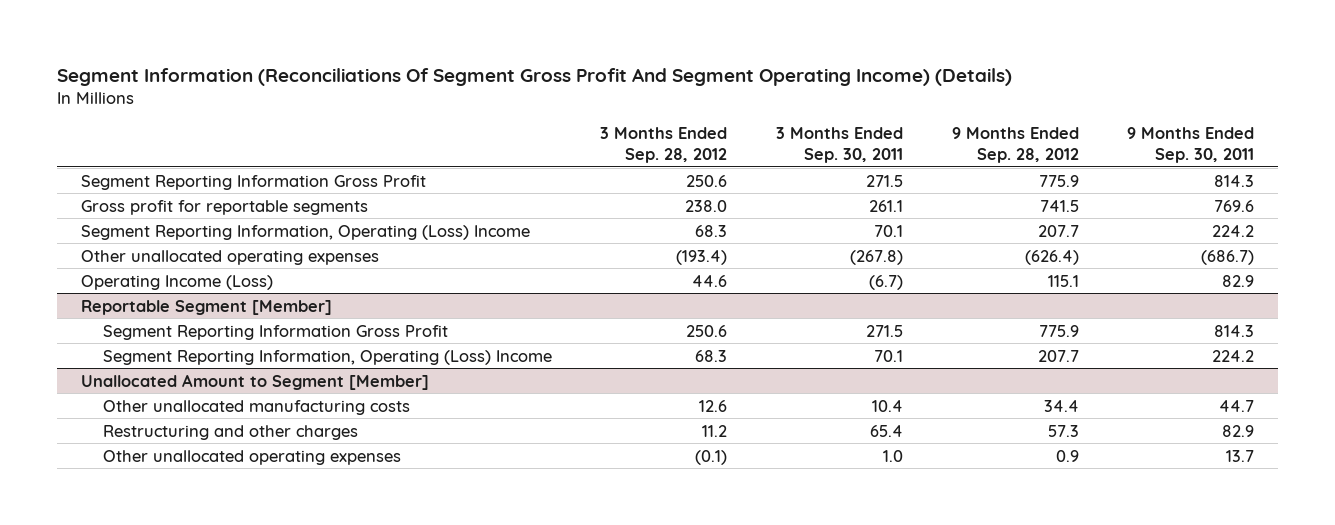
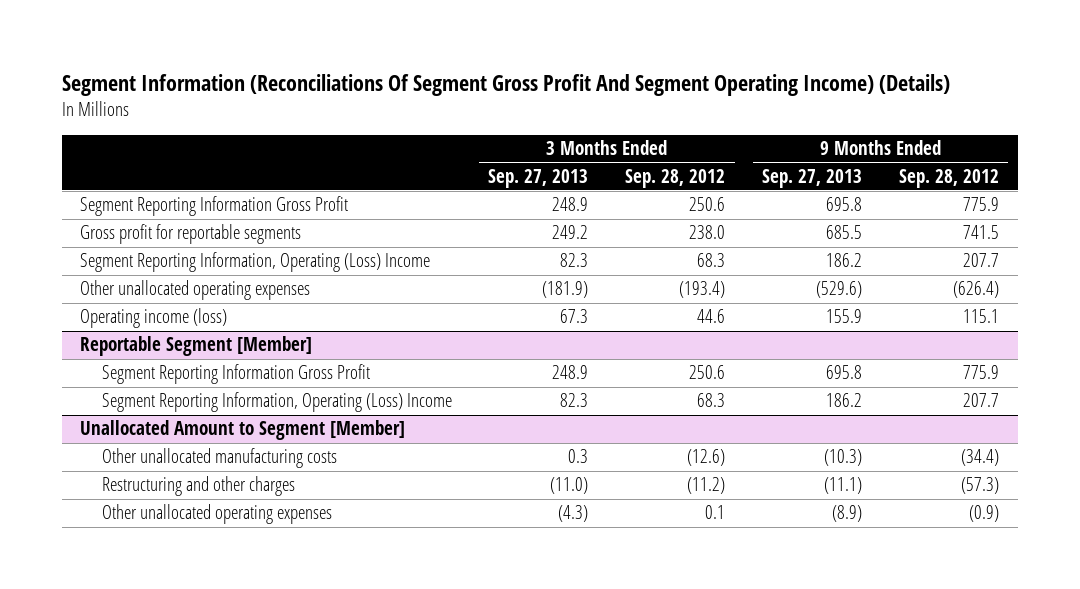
[776,126,904,163] 3 Months Ended Sep. 30, 2011 -> none
[1127,126,1255,163] 9 Months Ended Sep. 30, 2011 -> none
none -> [488,168,589,188] Sep. 27, 2013
none -> [762,168,863,188] Sep. 27, 2013
[80,274,273,290] Operating Income (Loss) -> [80,308,228,329] Operating income (loss)
[699,399,728,412] 12.6 -> [687,449,726,467] (12.6)
[1043,399,1079,412] 34.4 -> [961,449,1000,467] (34.4)
[702,424,728,437] 11.2 -> [687,477,726,495] (11.2)
[1047,424,1079,437] 57.3 -> [961,477,1000,495] (57.3)
[695,449,728,465] (0.1) -> [705,505,726,520] 0.1
[1055,449,1079,462] 0.9 -> [969,505,1000,523] (0.9)

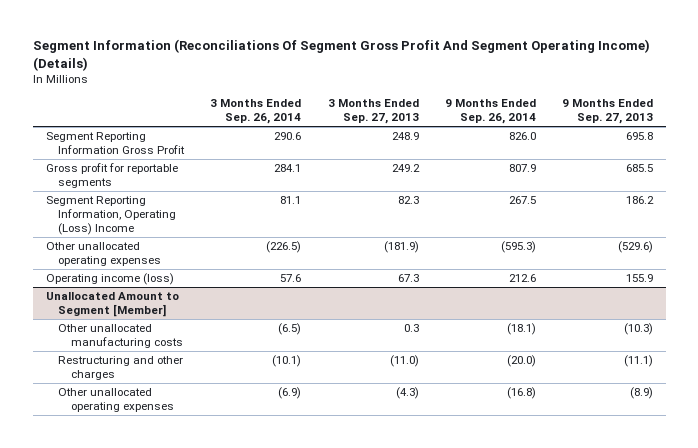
[625,168,726,188] Sep. 28, 2012 -> none
[899,168,1000,188] Sep. 28, 2012 -> none
none -> [210,99,302,125] 3 Months Ended Sep. 26, 2014
none -> [444,99,536,125] 9 Months Ended Sep. 26, 2014
[80,336,313,357] Reportable Segment [Member] -> none
[101,364,370,385] Segment Reporting Information Gross Profit -> none
[101,392,452,413] Segment Reporting Information, Operating (Loss) Income -> none

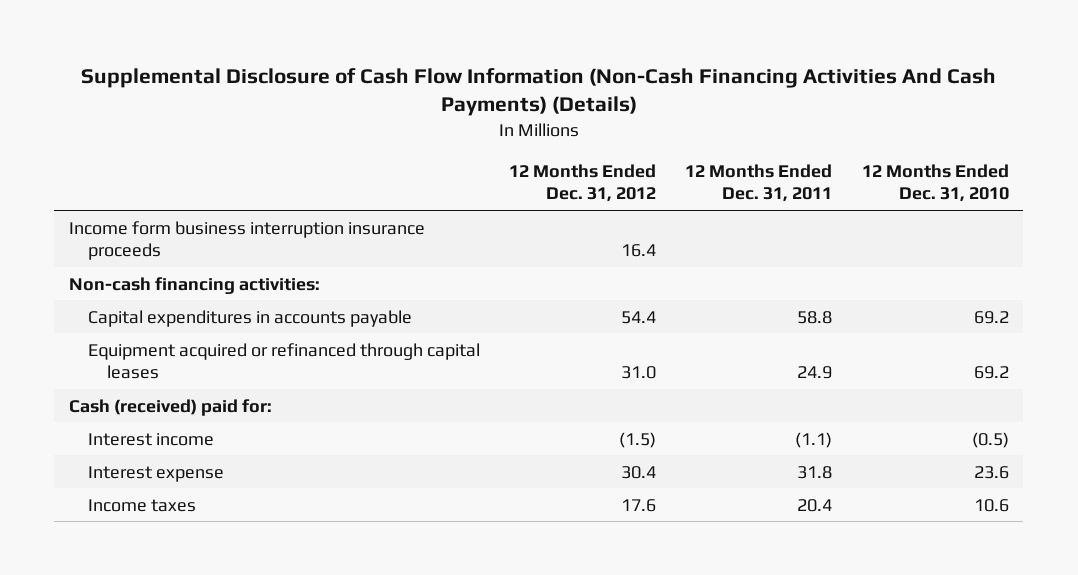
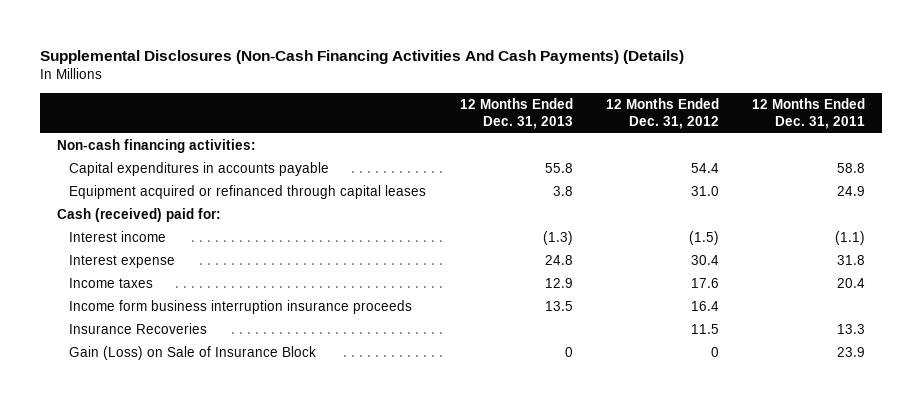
[80,67,996,117] Supplemental Disclosure of Cash Flow Information (Non-Cash Financing Activities And Cash Payments) (Details) -> [40,50,685,65] Supplemental Disclosures (Non-Cash Financing Activities And Cash Payments) (Details)
[861,163,1009,203] 12 Months Ended Dec. 31, 2010 -> none
none -> [459,97,573,129] 12 Months Ended Dec. 31, 2013
[69,220,426,261] Income form business interruption insurance proceeds -> [69,300,413,315] Income form business interruption insurance proceeds
none -> [69,323,208,335] Insurance Recoveries
none -> [69,346,317,361] Gain (Loss) on Sale of Insurance Block

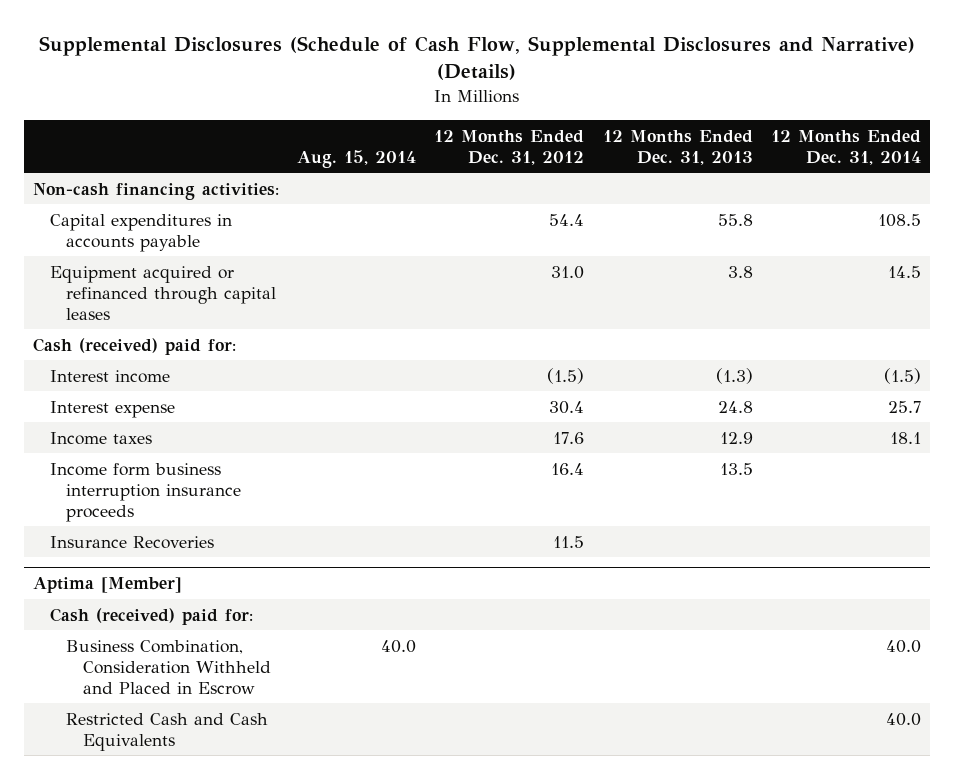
[40,50,685,65] Supplemental Disclosures (Non-Cash Financing Activities And Cash Payments) (Details) -> [38,36,915,81] Supplemental Disclosures (Schedule of Cash Flow, Supplemental Disclosures and Narrative) (Details)
[752,97,866,129] 12 Months Ended Dec. 31, 2011 -> none
none -> [297,149,417,168] Aug. 15, 2014
none -> [770,129,921,165] 12 Months Ended Dec. 31, 2014
[69,346,317,361] Gain (Loss) on Sale of Insurance Block -> none
none -> [32,577,182,594] Aptima [Member]
none -> [49,607,253,625] Cash (received) paid for:
none -> [66,639,271,695] Business Combination, Consideration Withheld and Placed in Escrow
none -> [66,712,269,751] Restricted Cash and Cash Equivalents

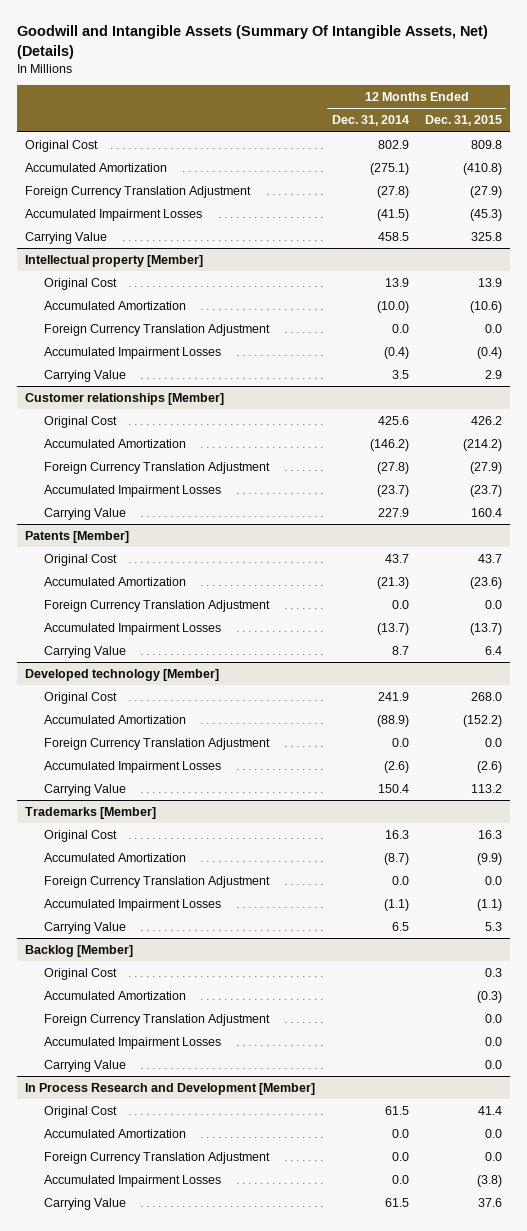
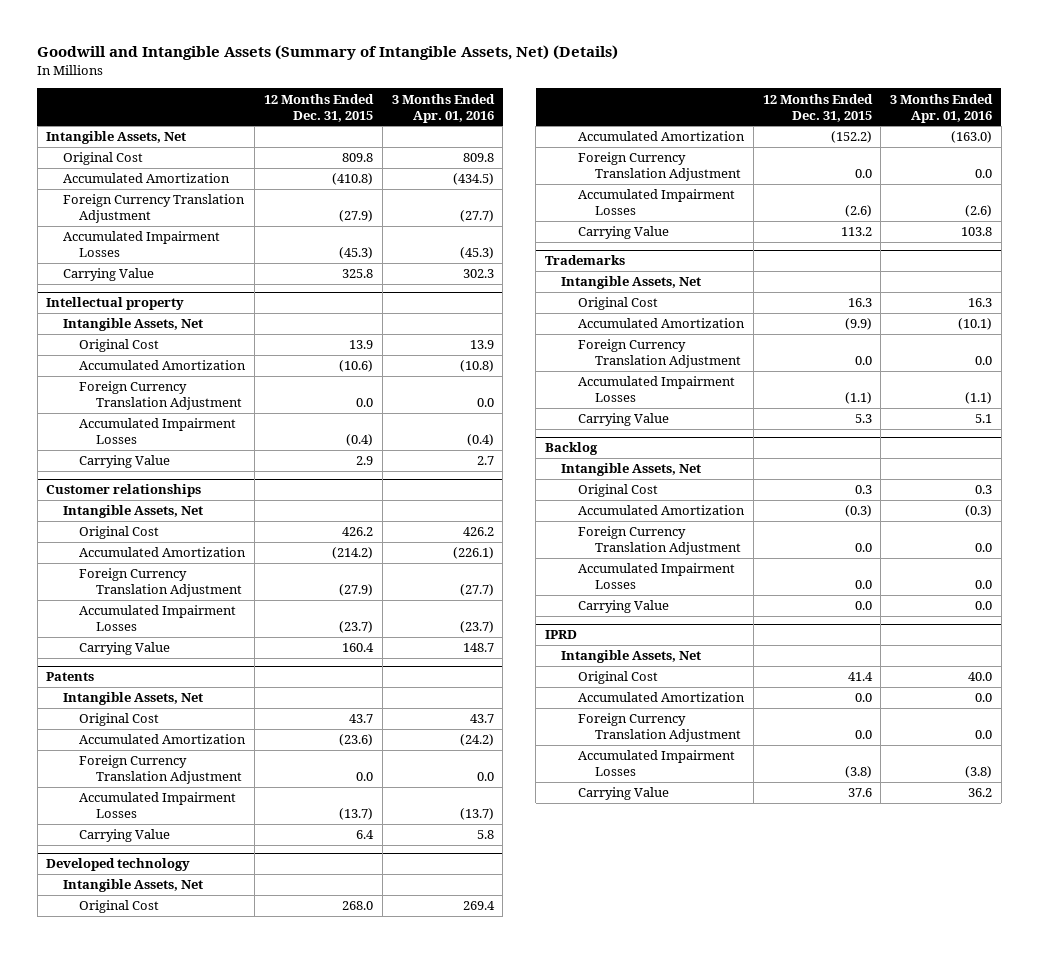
[16,25,488,59] Goodwill and Intangible Assets (Summary Of Intangible Assets, Net) (Details) -> [37,45,619,61] Goodwill and Intangible Assets (Summary of Intangible Assets, Net) (Details)
[331,115,409,127] Dec. 31, 2014 -> none
none -> [391,93,495,123] 3 Months Ended Apr. 01, 2016
none -> [46,131,187,145] Intangible Assets, Net
[25,254,204,267] Intellectual property [Member] -> [46,297,185,311] Intellectual property
none -> [62,318,203,332] Intangible Assets, Net
[25,392,225,405] Customer relationships [Member] -> [46,484,202,498] Customer relationships
none -> [62,505,203,519] Intangible Assets, Net
[25,530,130,543] Patents [Member] -> [46,672,95,682] Patents
none -> [62,692,203,706] Intangible Assets, Net
[25,668,220,681] Developed technology [Member] -> [46,858,191,872] Developed technology
none -> [62,879,203,893] Intangible Assets, Net
[25,806,157,819] Trademarks [Member] -> [544,255,625,266] Trademarks
none -> [561,276,702,290] Intangible Assets, Net
[25,944,134,957] Backlog [Member] -> [544,442,598,456] Backlog
none -> [561,463,702,477] Intangible Assets, Net
[25,1082,316,1095] In Process Research and Development [Member] -> [544,630,577,640] IPRD
none -> [561,650,702,664] Intangible Assets, Net

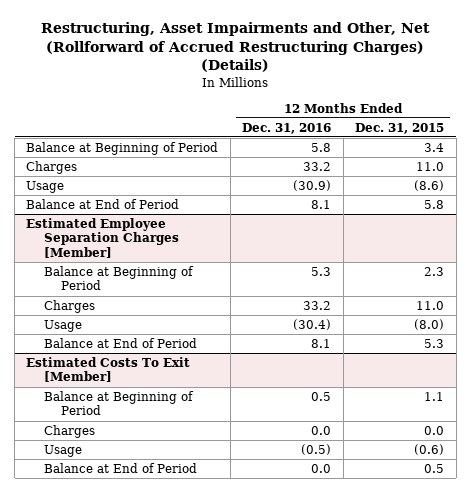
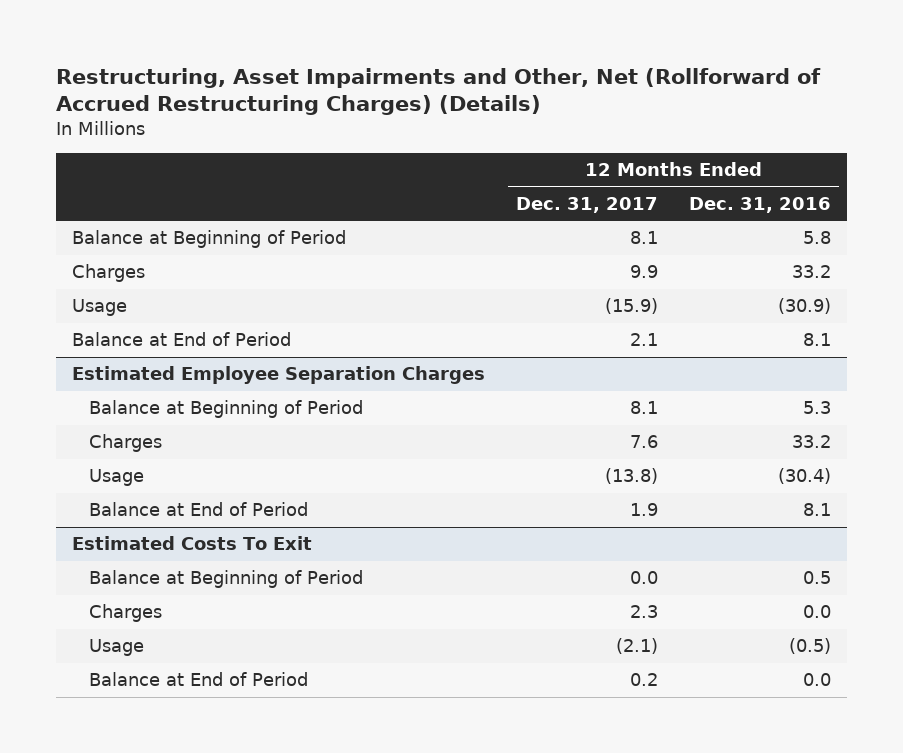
[355,122,445,134] Dec. 31, 2015 -> none
none -> [515,197,658,214] Dec. 31, 2017
[26,217,179,258] Estimated Employee Separation Charges [Member] -> [71,366,485,385] Estimated Employee Separation Charges
[26,356,191,383] Estimated Costs To Exit [Member] -> [71,536,312,551] Estimated Costs To Exit

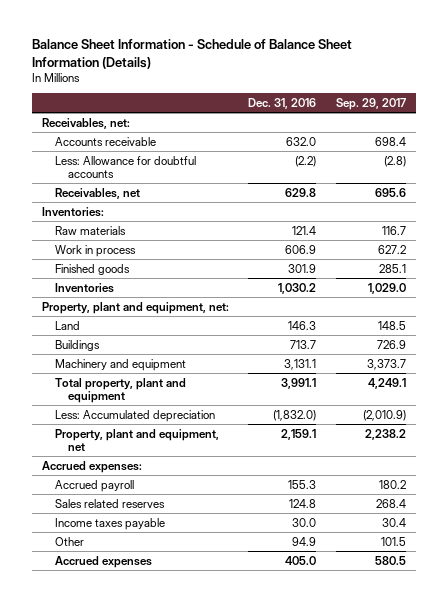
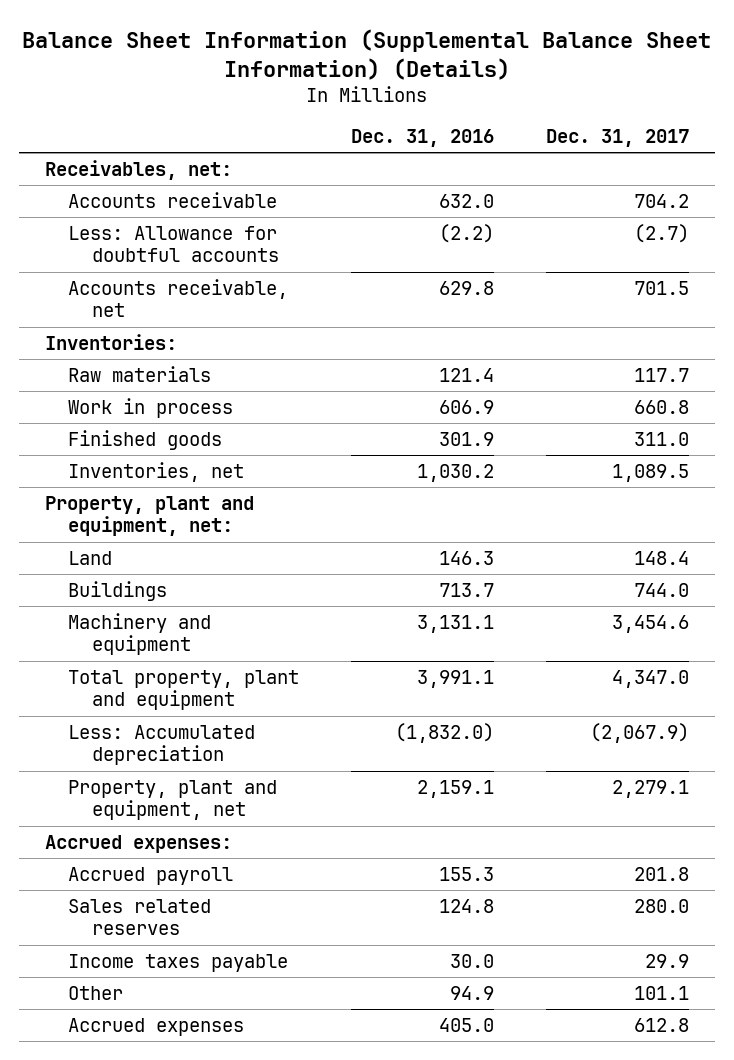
[31,39,352,69] Balance Sheet Information - Schedule of Balance Sheet Information (Details) -> [22,29,712,80] Balance Sheet Information (Supplemental Balance Sheet Information) (Details)
[335,97,406,110] Sep. 29, 2017 -> none
none -> [546,129,690,148] Dec. 31, 2017
[55,187,141,199] Receivables, net -> [68,278,289,318] Accounts receivable, net
[55,282,115,293] Inventories -> [68,461,245,482] Inventories, net

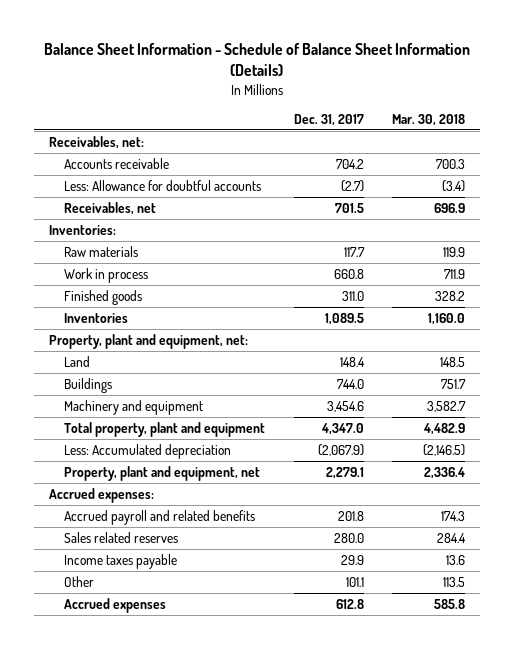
[22,29,712,80] Balance Sheet Information (Supplemental Balance Sheet Information) (Details) -> [43,43,470,77] Balance Sheet Information - Schedule of Balance Sheet Information (Details)
[351,129,495,148] Dec. 31, 2016 -> none
none -> [392,113,466,126] Mar. 30, 2018
[68,278,289,318] Accounts receivable, net -> [63,201,156,215] Receivables, net
[68,461,245,482] Inventories, net -> [63,312,128,323] Inventories
[68,866,234,885] Accrued payroll -> [63,509,255,525] Accrued payroll and related benefits

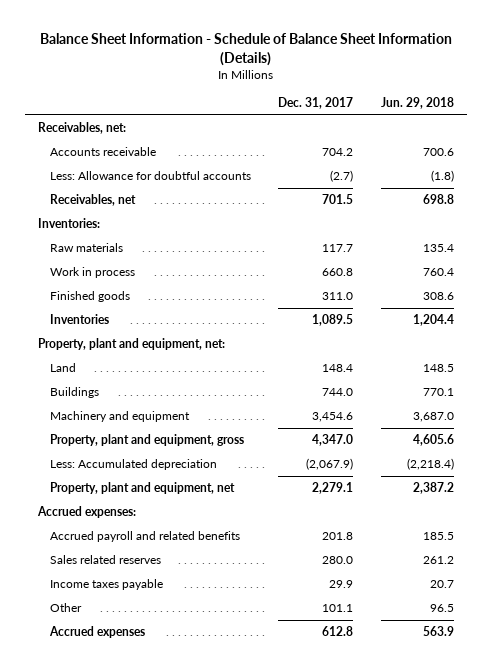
[392,113,466,126] Mar. 30, 2018 -> none
none -> [380,97,454,110] Jun. 29, 2018
[63,421,265,437] Total property, plant and equipment -> [50,434,245,447] Property, plant and equipment, gross

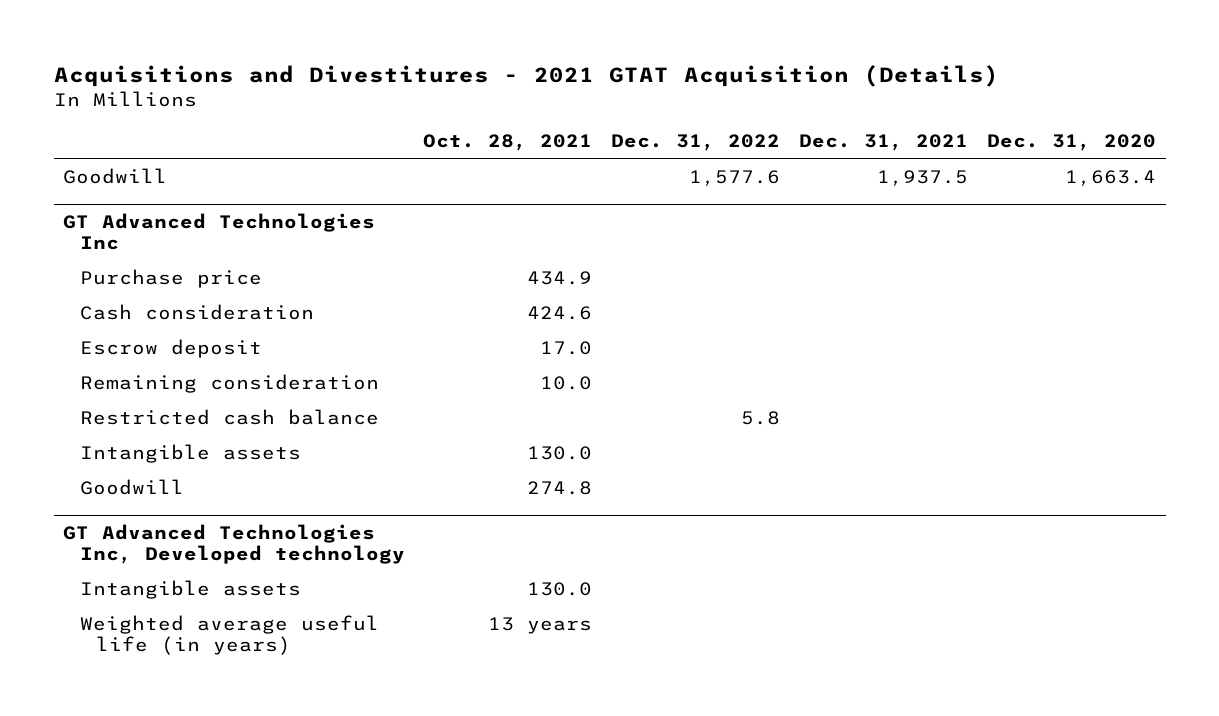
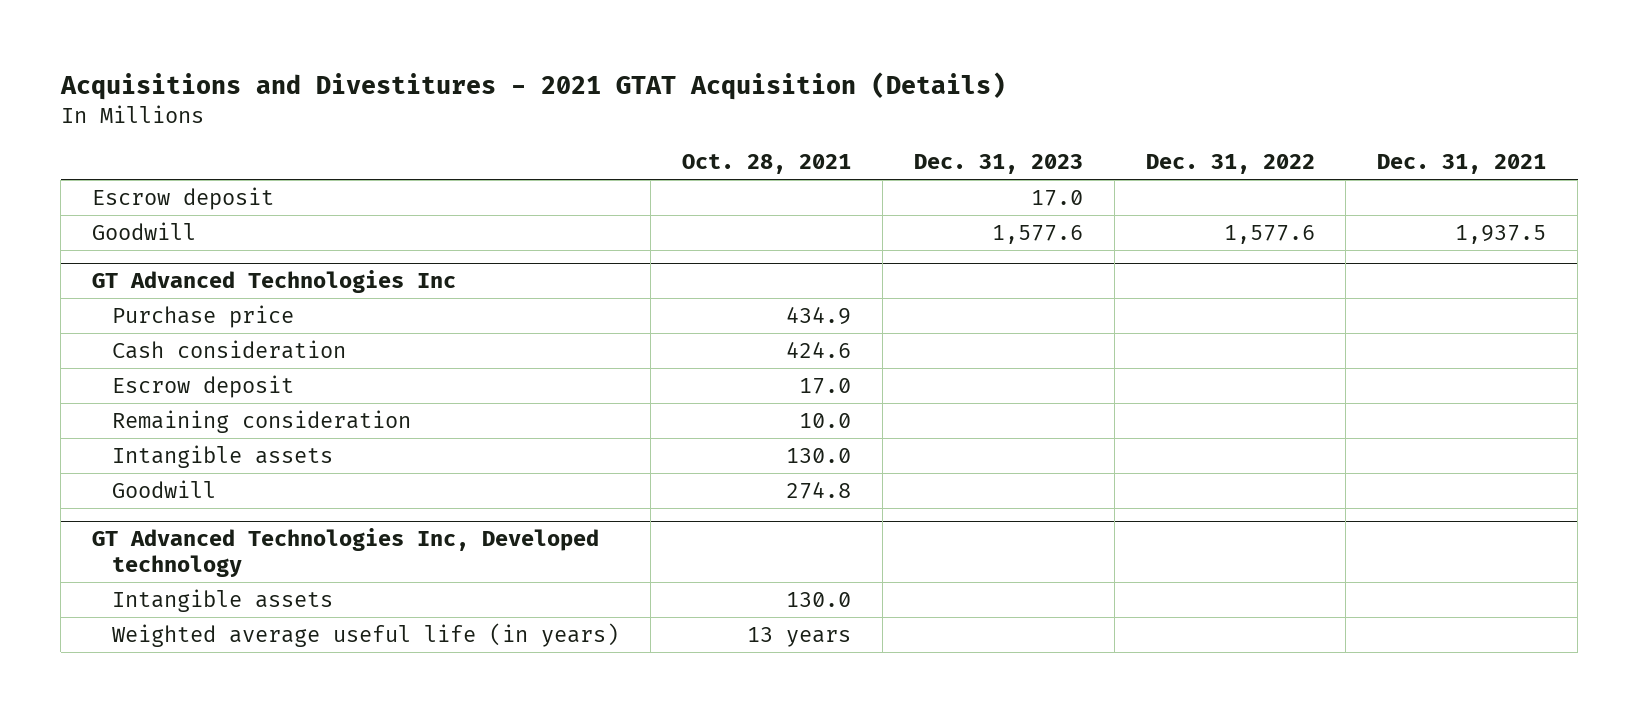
[987,134,1157,152] Dec. 31, 2020 -> none
none -> [913,153,1083,174] Dec. 31, 2023
none -> [92,187,275,211] Escrow deposit
[79,408,379,425] Restricted cash balance -> none

